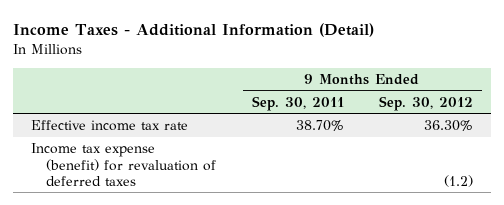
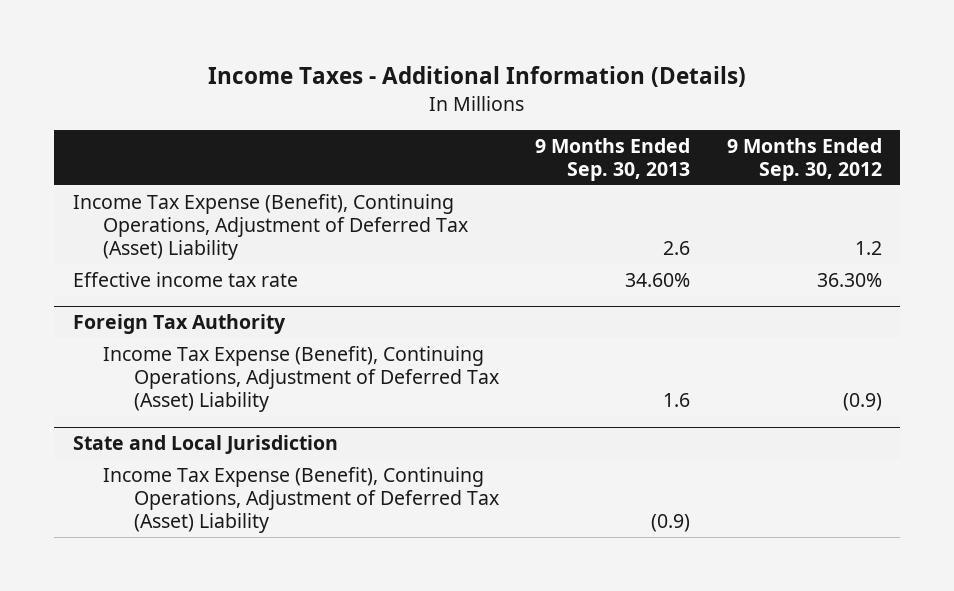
[12,22,374,37] Income Taxes - Additional Information (Detail) -> [208,66,747,88] Income Taxes - Additional Information (Details)
[251,95,344,111] Sep. 30, 2011 -> none
none -> [535,137,691,181] 9 Months Ended Sep. 30, 2013
none -> [72,193,469,261] Income Tax Expense (Benefit), Continuing Operations, Adjustment of Deferred Tax (Asset) Liability
none -> [72,314,286,335] Foreign Tax Authority
[30,143,217,186] Income tax expense (benefit) for revaluation of deferred taxes -> [103,345,499,413] Income Tax Expense (Benefit), Continuing Operations, Adjustment of Deferred Tax (Asset) Liability
[444,174,474,187] (1.2) -> [842,393,882,412] (0.9)
none -> [72,435,338,455] State and Local Jurisdiction
none -> [103,466,499,534] Income Tax Expense (Benefit), Continuing Operations, Adjustment of Deferred Tax (Asset) Liability

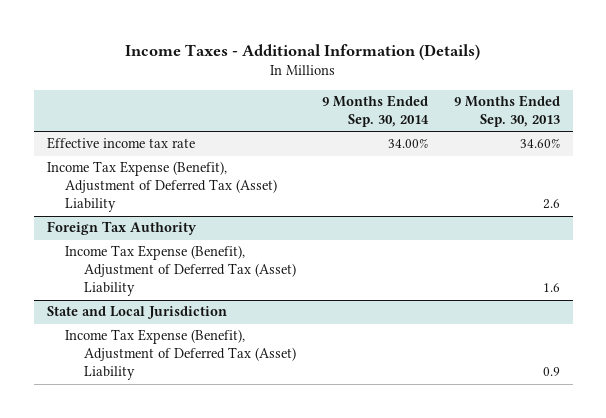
[726,137,882,181] 9 Months Ended Sep. 30, 2012 -> none
none -> [321,95,429,128] 9 Months Ended Sep. 30, 2014
[72,193,469,261] Income Tax Expense (Benefit), Continuing Operations, Adjustment of Deferred Tax (Asset) Liability -> none
none -> [46,161,278,213] Income Tax Expense (Benefit), Adjustment of Deferred Tax (Asset) Liability
[103,345,499,413] Income Tax Expense (Benefit), Continuing Operations, Adjustment of Deferred Tax (Asset) Liability -> [65,245,296,297] Income Tax Expense (Benefit), Adjustment of Deferred Tax (Asset) Liability
[103,466,499,534] Income Tax Expense (Benefit), Continuing Operations, Adjustment of Deferred Tax (Asset) Liability -> [65,329,296,381] Income Tax Expense (Benefit), Adjustment of Deferred Tax (Asset) Liability
[651,514,691,533] (0.9) -> [542,367,560,377] 0.9

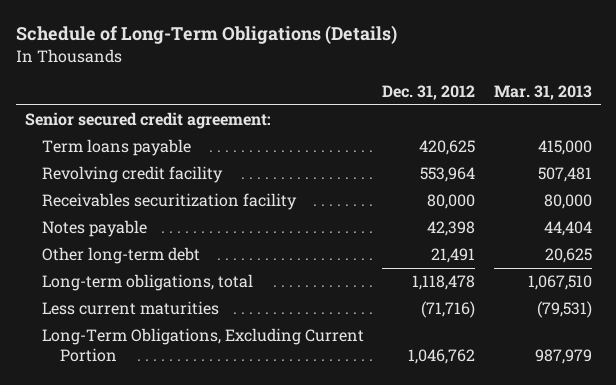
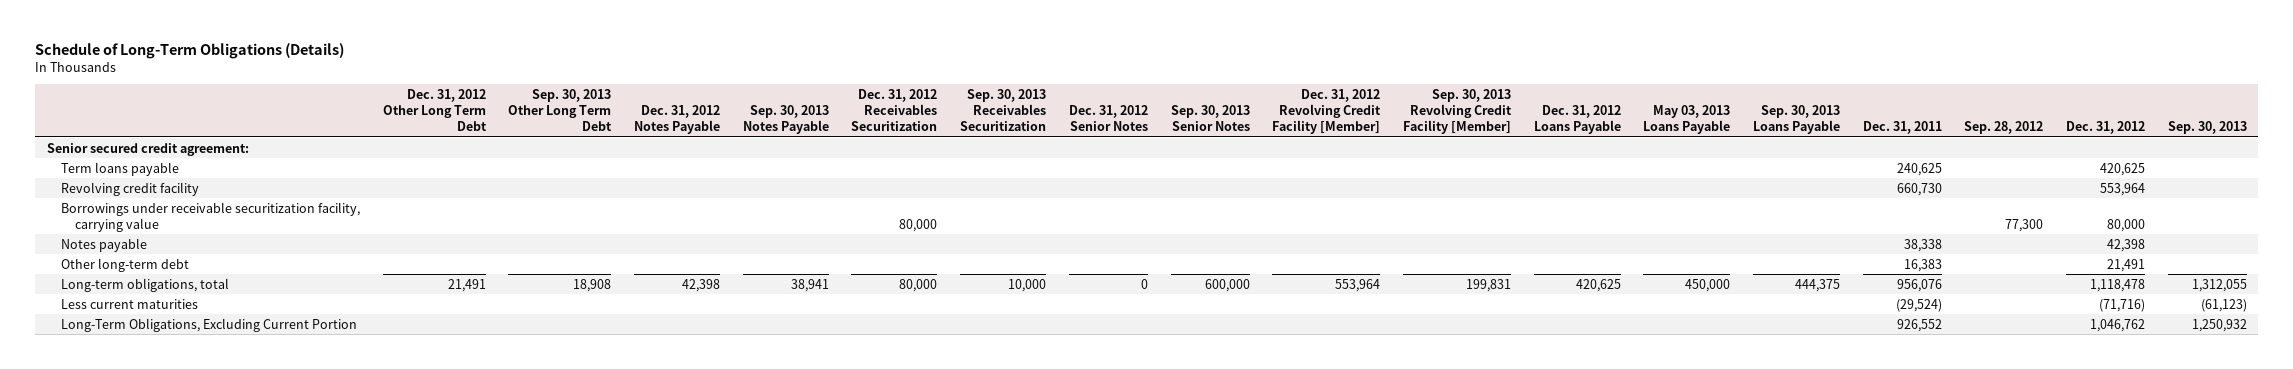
[493,84,592,100] Mar. 31, 2013 -> none
none -> [382,88,487,132] Dec. 31, 2012 Other Long Term Debt
none -> [508,88,613,132] Sep. 30, 2013 Other Long Term Debt
none -> [634,104,721,135] Dec. 31, 2012 Notes Payable
none -> [742,104,829,135] Sep. 30, 2013 Notes Payable
none -> [851,88,938,132] Dec. 31, 2012 Receivables Securitization
none -> [960,88,1047,132] Sep. 30, 2013 Receivables Securitization
none -> [1068,104,1148,132] Dec. 31, 2012 Senior Notes
none -> [1170,104,1250,132] Sep. 30, 2013 Senior Notes
none -> [1272,88,1382,135] Dec. 31, 2012 Revolving Credit Facility [Member]
none -> [1402,88,1512,135] Sep. 30, 2013 Revolving Credit Facility [Member]
none -> [1533,104,1621,135] Dec. 31, 2012 Loans Payable
none -> [1643,104,1731,135] May 03, 2013 Loans Payable
none -> [1752,104,1840,135] Sep. 30, 2013 Loans Payable
none -> [1862,121,1942,135] Dec. 31, 2011
none -> [1964,121,2044,135] Sep. 28, 2012
none -> [2167,121,2247,135] Sep. 30, 2013
[42,193,298,211] Receivables securitization facility -> [60,201,360,232] Borrowings under receivable securitization facility, carrying value

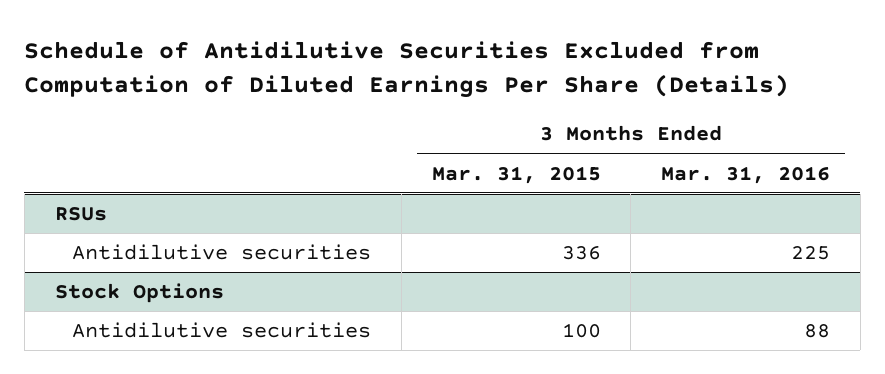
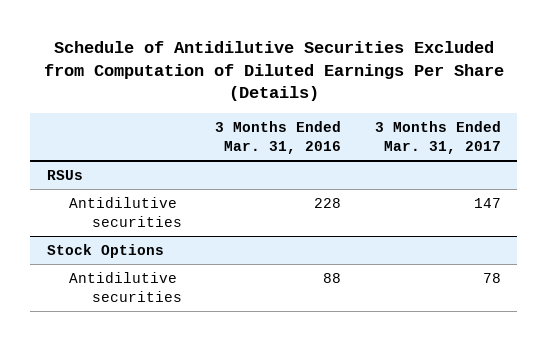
[431,165,601,184] Mar. 31, 2015 -> none
none -> [374,120,501,154] 3 Months Ended Mar. 31, 2017
[790,246,830,261] 225 -> [314,197,342,208] 228

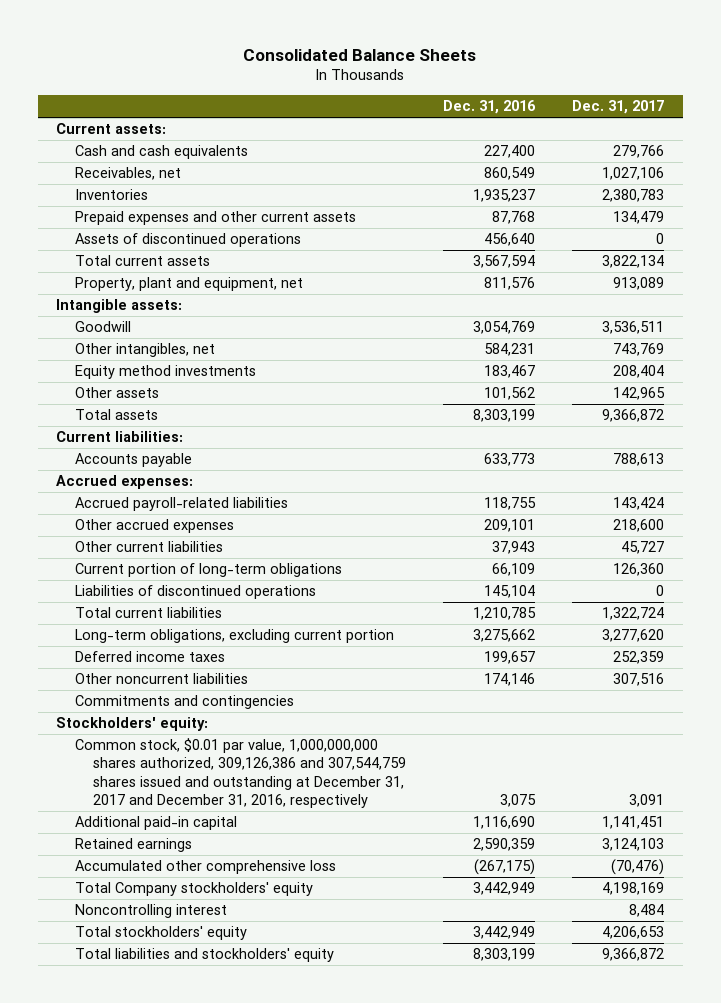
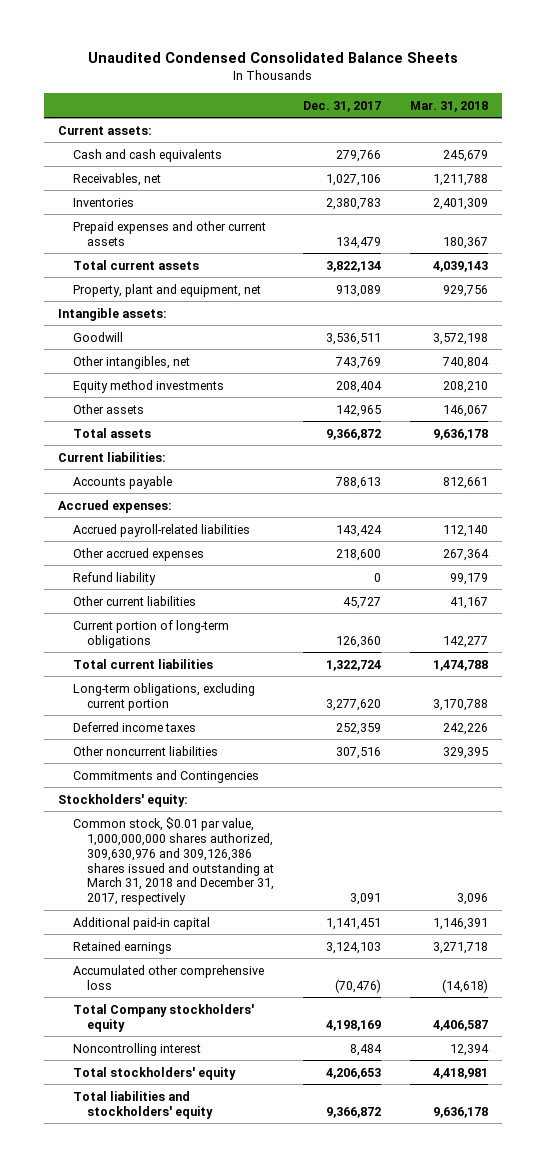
[243,48,477,61] Consolidated Balance Sheets -> [88,52,459,64] Unaudited Condensed Consolidated Balance Sheets
[443,100,537,115] Dec. 31, 2016 -> none
none -> [409,100,488,112] Mar. 31, 2018
[74,233,301,248] Assets of discontinued operations -> none
none -> [72,571,156,585] Refund liability
[74,585,316,600] Liabilities of discontinued operations -> none
[74,695,294,710] Commitments and contingencies -> [72,769,259,783] Commitments and Contingencies
[74,738,406,808] Common stock, $0.01 par value, 1,000,000,000 shares authorized, 309,126,386 and 307,544,759 shares issued and outstanding at December 31, 2017 and December 31, 2016, respectively -> [72,816,274,906] Common stock, $0.01 par value, 1,000,000,000 shares authorized, 309,630,976 and 309,126,386 shares issued and outstanding at March 31, 2018 and December 31, 2017, respectively

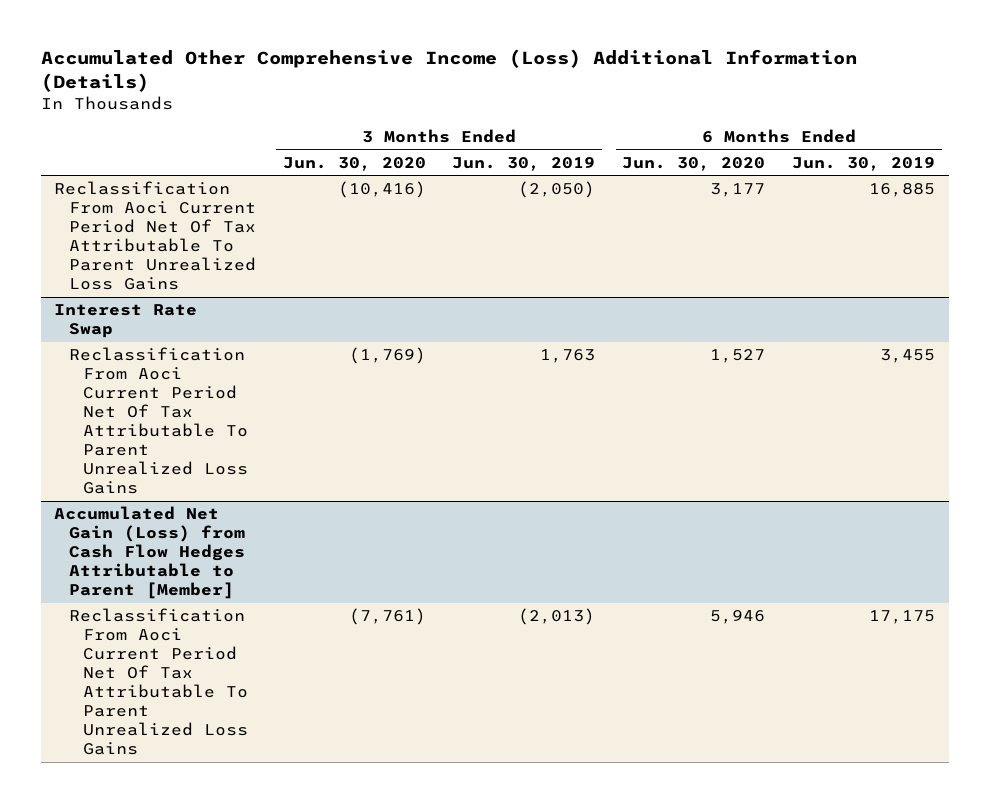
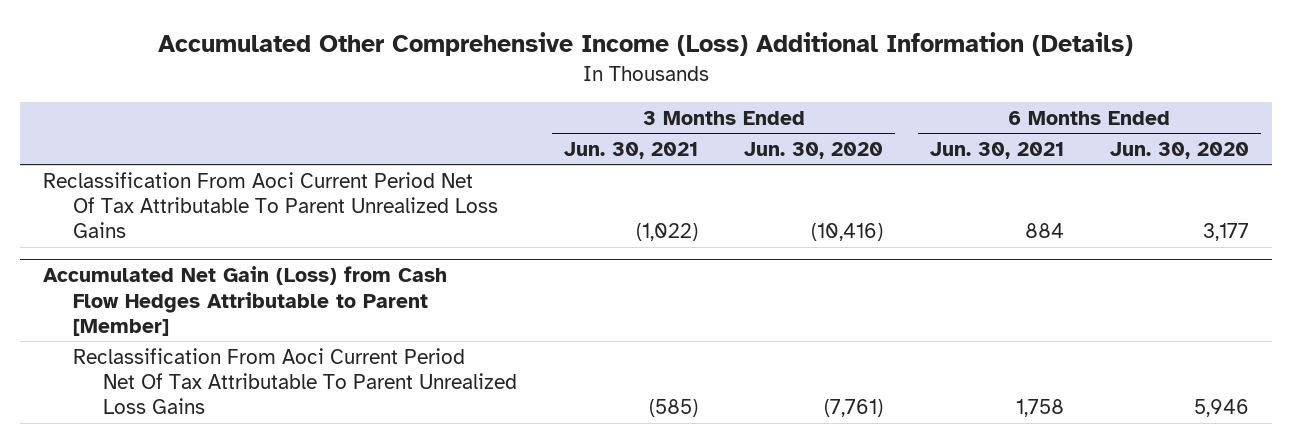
[452,156,596,171] Jun. 30, 2019 -> none
[792,156,936,171] Jun. 30, 2019 -> none
none -> [563,141,698,159] Jun. 30, 2021
none -> [929,141,1064,159] Jun. 30, 2021
[54,304,198,339] Interest Rate Swap -> none
[68,347,249,495] Reclassification From Aoci Current Period Net Of Tax Attributable To Parent Unrealized Loss Gains -> none

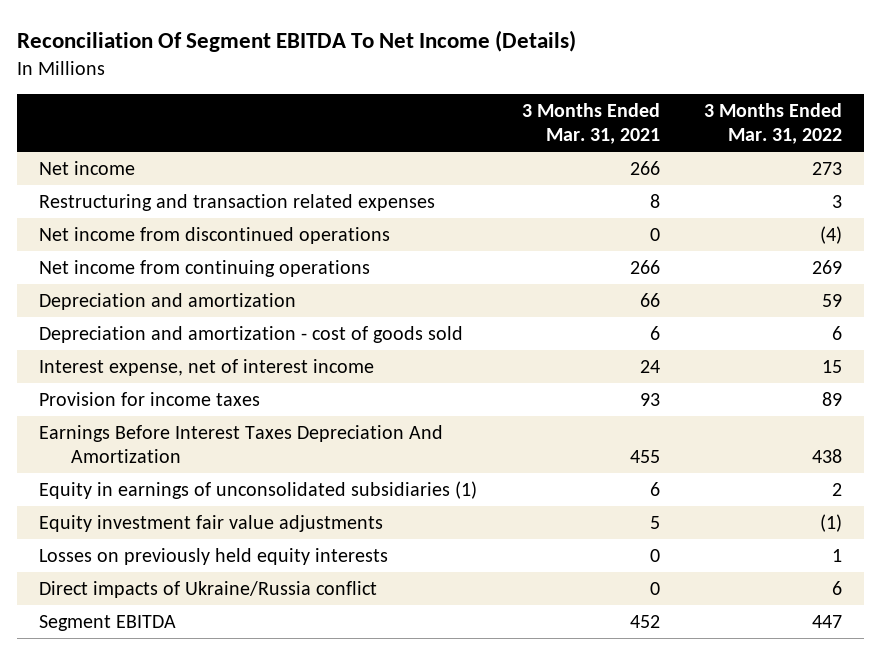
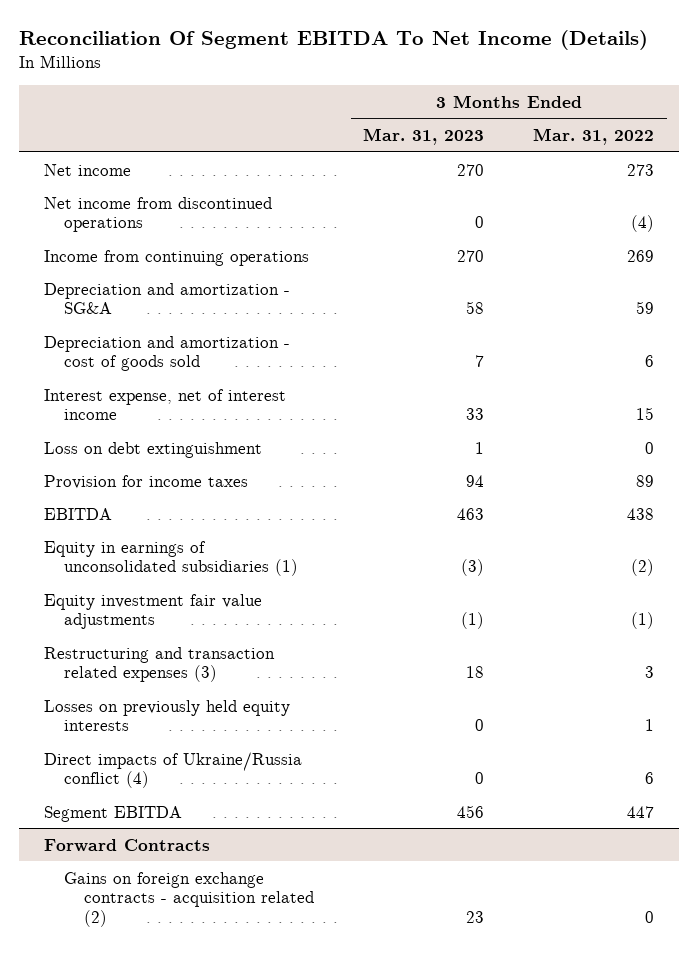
[521,103,660,145] 3 Months Ended Mar. 31, 2021 -> none
none -> [362,128,484,146] Mar. 31, 2023
[39,194,436,212] Restructuring and transaction related expenses -> none
[39,260,371,278] Net income from continuing operations -> [43,249,309,266] Income from continuing operations
[39,293,297,311] Depreciation and amortization -> [43,282,290,315] Depreciation and amortization - SG&A
none -> [43,441,262,458] Loss on debt extinguishment
[39,425,444,463] Earnings Before Interest Taxes Depreciation And Amortization -> [43,507,112,520] EBITDA
[832,483,843,497] 2 -> [631,559,655,577] (2)
none -> [43,646,275,683] Restructuring and transaction related expenses (3)
[39,581,378,599] Direct impacts of Ukraine/Russia conflict -> [43,751,302,789] Direct impacts of Ukraine/Russia conflict (4)
none -> [43,838,210,852] Forward Contracts
none -> [63,871,314,928] Gains on foreign exchange contracts - acquisition related (2)

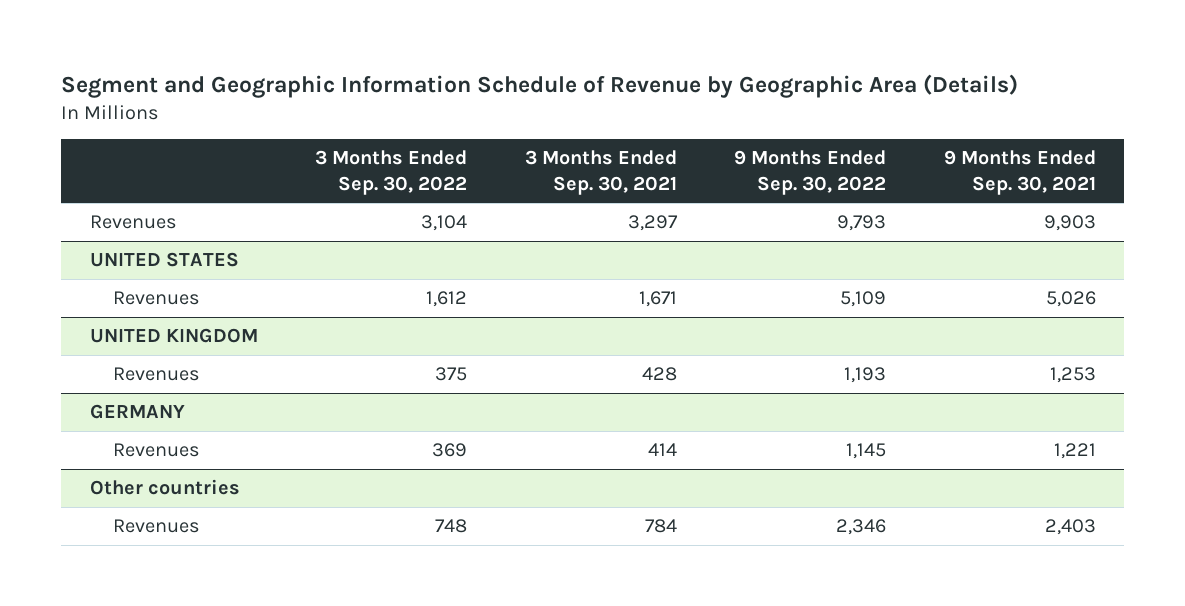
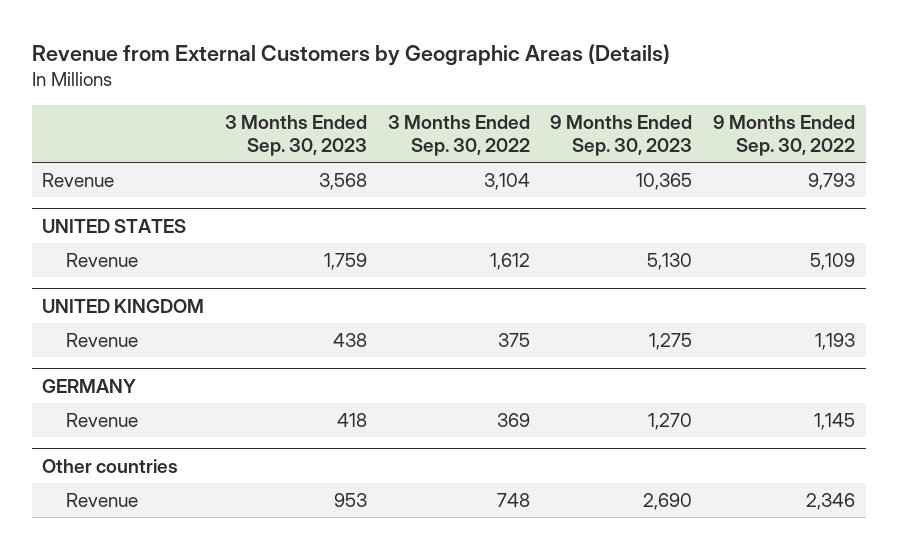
[60,73,1018,98] Segment and Geographic Information Schedule of Revenue by Geographic Area (Details) -> [31,43,670,66] Revenue from External Customers by Geographic Areas (Details)
[524,150,677,195] 3 Months Ended Sep. 30, 2021 -> none
[943,150,1096,195] 9 Months Ended Sep. 30, 2021 -> none
none -> [224,114,367,157] 3 Months Ended Sep. 30, 2023
none -> [550,114,693,157] 9 Months Ended Sep. 30, 2023
[89,215,177,230] Revenues -> [42,172,115,187] Revenue
[113,291,201,306] Revenues -> [66,252,139,267] Revenue
[113,367,201,382] Revenues -> [66,332,139,347] Revenue
[113,443,201,458] Revenues -> [66,412,139,427] Revenue
[113,519,201,534] Revenues -> [66,492,139,507] Revenue

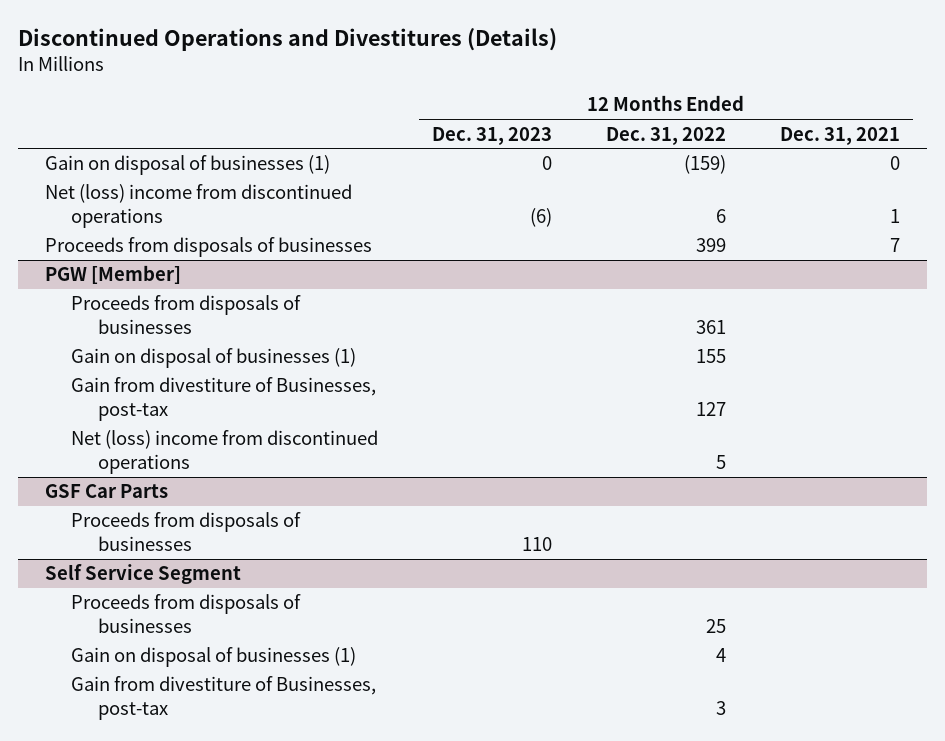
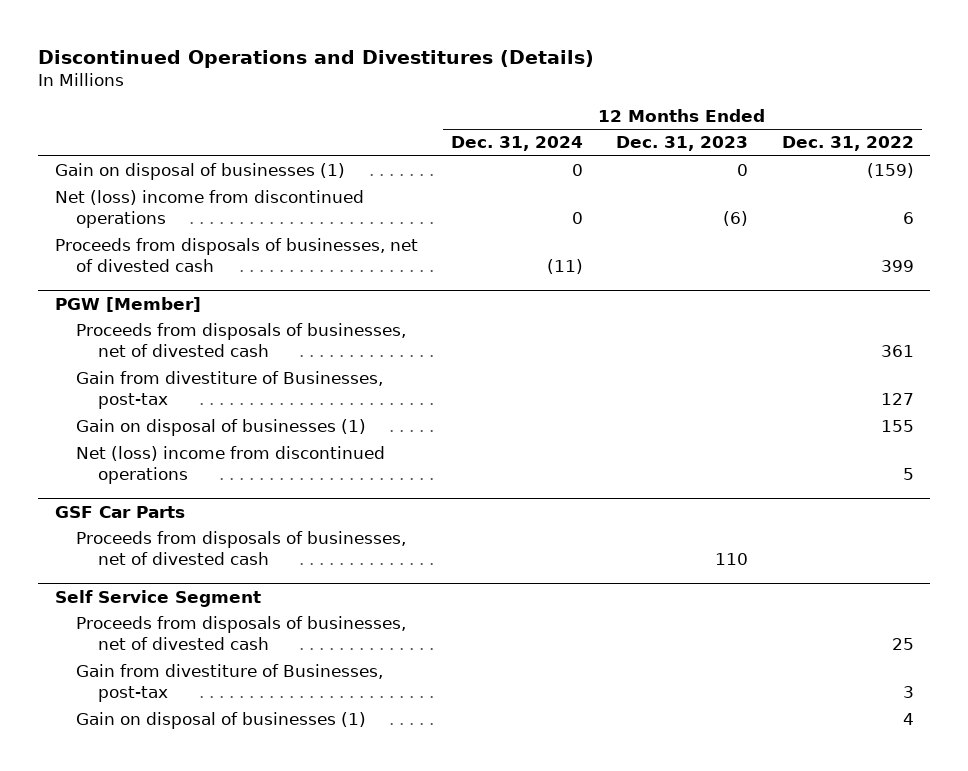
[780,126,901,145] Dec. 31, 2021 -> none
none -> [450,136,583,152] Dec. 31, 2024
[44,237,372,258] Proceeds from disposals of businesses -> [54,238,418,273] Proceeds from disposals of businesses, net of divested cash
[71,295,302,334] Proceeds from disposals of businesses -> [76,323,407,358] Proceeds from disposals of businesses, net of divested cash
[71,348,357,369] Gain on disposal of businesses (1) -> [76,419,367,437] Gain on disposal of businesses (1)
[71,512,302,551] Proceeds from disposals of businesses -> [76,531,407,566] Proceeds from disposals of businesses, net of divested cash
[71,594,302,633] Proceeds from disposals of businesses -> [76,616,407,651] Proceeds from disposals of businesses, net of divested cash
[71,647,357,668] Gain on disposal of businesses (1) -> [76,712,367,730] Gain on disposal of businesses (1)

